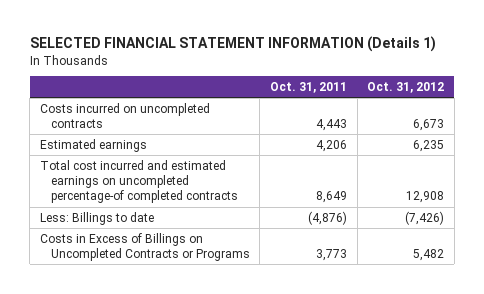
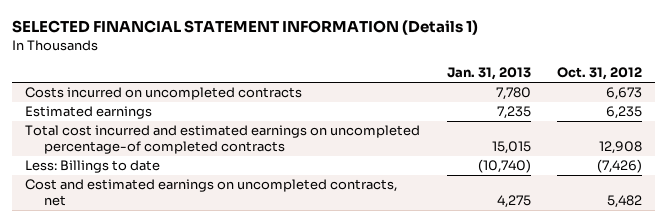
[269,82,347,94] Oct. 31, 2011 -> none
none -> [446,67,531,81] Jan. 31, 2013
[39,232,250,262] Costs in Excess of Billings on Uncompleted Contracts or Programs -> [25,179,398,206] Cost and estimated earnings on uncompleted contracts, net

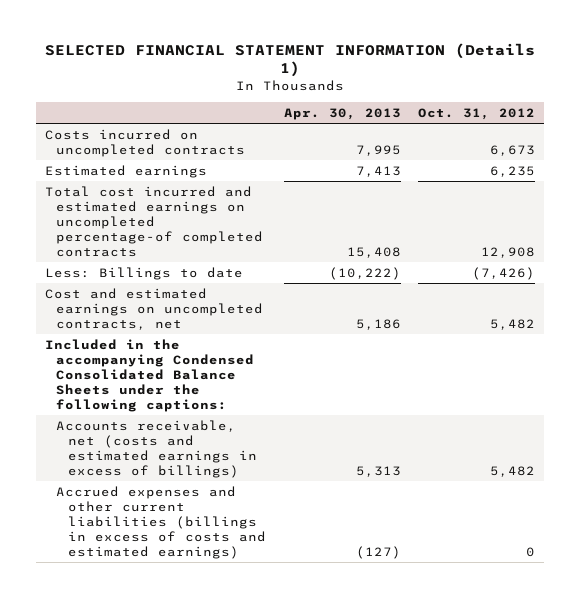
[446,67,531,81] Jan. 31, 2013 -> none
none -> [283,107,401,120] Apr. 30, 2013
none -> [44,338,255,412] Included in the accompanying Condensed Consolidated Balance Sheets under the following captions:
none -> [56,419,258,478] Accounts receivable, net (costs and estimated earnings in excess of billings)
none -> [56,485,267,559] Accrued expenses and other current liabilities (billings in excess of costs and estimated earnings)

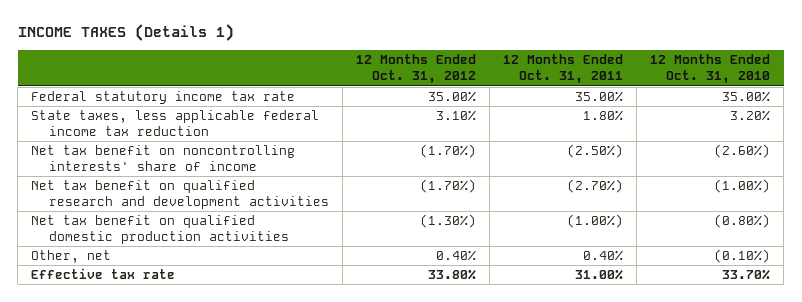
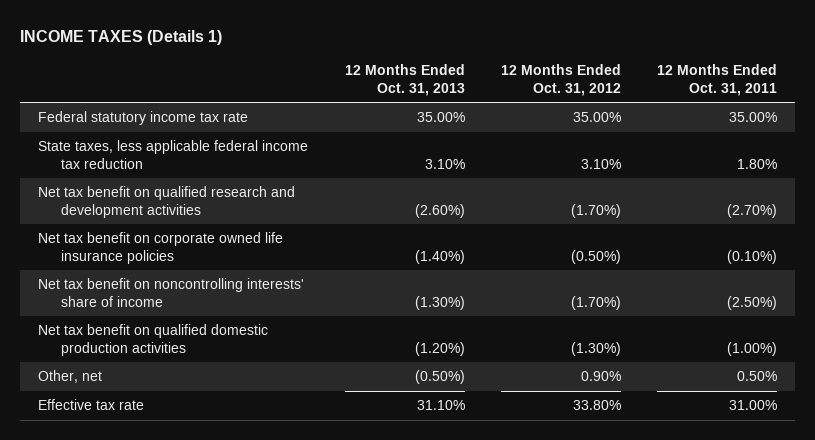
[650,54,771,84] 12 Months Ended Oct. 31, 2010 -> none
none -> [344,64,465,96] 12 Months Ended Oct. 31, 2013
none -> [38,232,284,264] Net tax benefit on corporate owned life insurance policies
[31,145,296,172] Net tax benefit on noncontrolling interests' share of income -> [38,278,305,307] Net tax benefit on noncontrolling interests' share of income
[436,250,477,262] 0.40% -> [580,371,621,382] 0.90%
[583,250,624,262] 0.40% -> [736,371,777,382] 0.50%

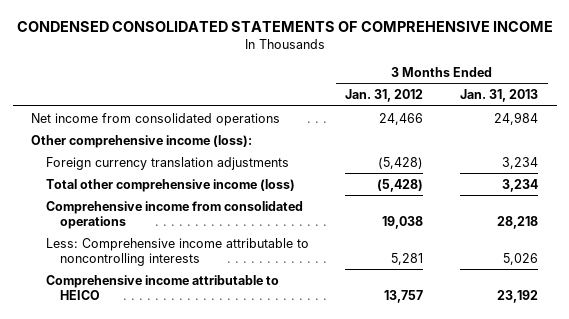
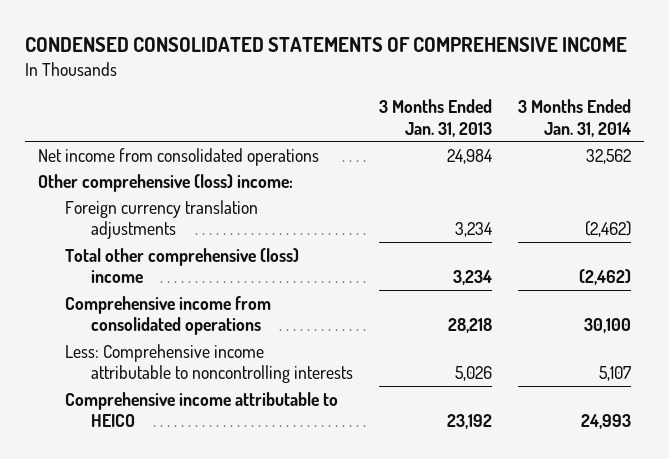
[345,89,424,103] Jan. 31, 2012 -> none
none -> [518,99,632,137] 3 Months Ended Jan. 31, 2014
[30,134,252,148] Other comprehensive income (loss): -> [37,173,293,192] Other comprehensive (loss) income:
[45,178,295,192] Total other comprehensive income (loss) -> [64,247,299,283] Total other comprehensive (loss) income

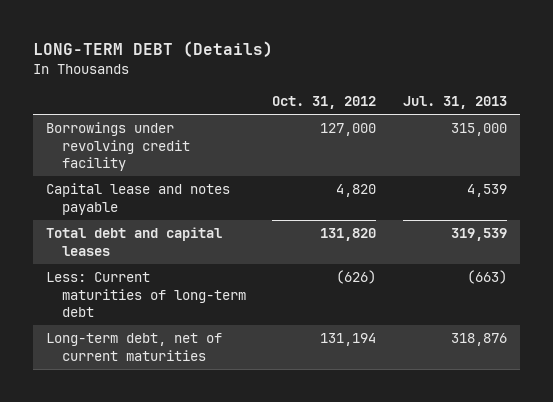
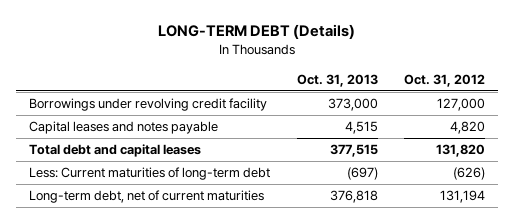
[402,95,507,109] Jul. 31, 2013 -> none
none -> [296,73,378,87] Oct. 31, 2013
[45,183,230,215] Capital lease and notes payable -> [29,121,219,135] Capital leases and notes payable

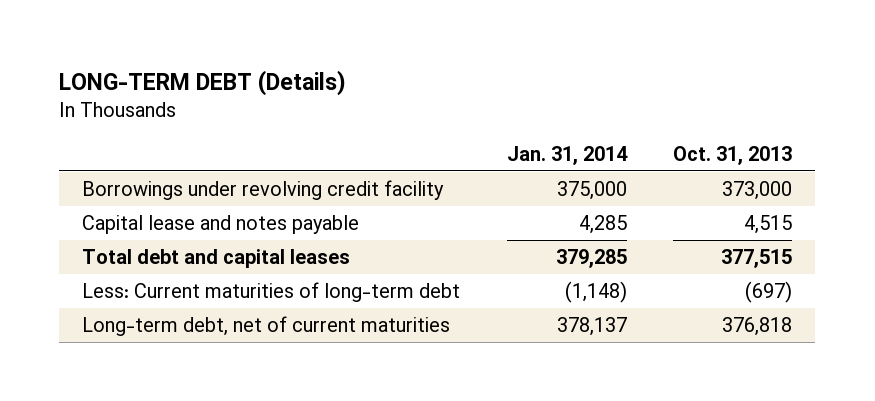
[404,73,486,87] Oct. 31, 2012 -> none
none -> [506,146,628,166] Jan. 31, 2014
[29,121,219,135] Capital leases and notes payable -> [82,215,360,235] Capital lease and notes payable

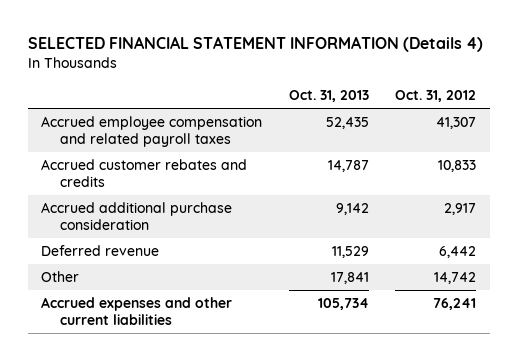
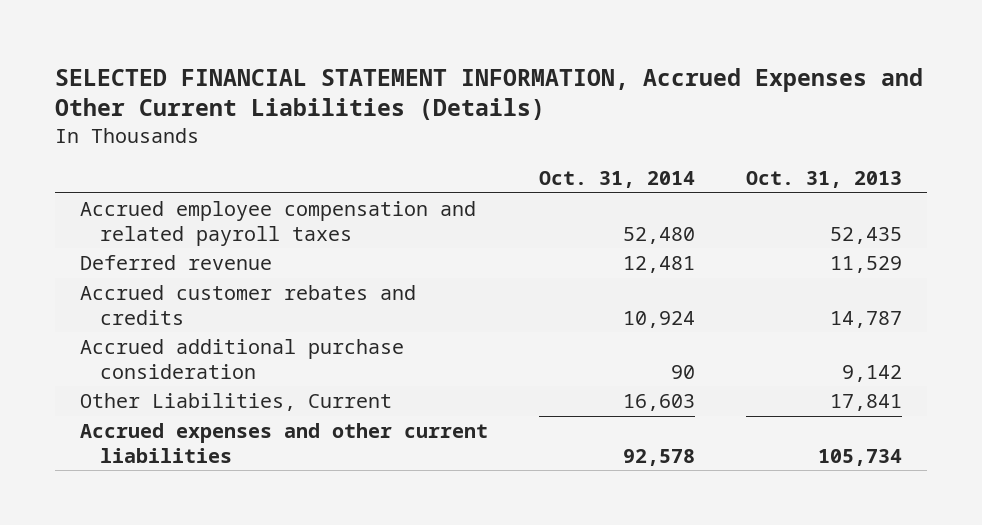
[27,36,483,53] SELECTED FINANCIAL STATEMENT INFORMATION (Details 4) -> [54,67,923,121] SELECTED FINANCIAL STATEMENT INFORMATION, Accrued Expenses and Other Current Liabilities (Details)
[395,90,477,103] Oct. 31, 2012 -> none
none -> [538,171,695,189] Oct. 31, 2014
[41,245,160,257] Deferred revenue -> [80,255,273,271] Deferred revenue
[41,271,80,283] Other -> [80,393,393,412] Other Liabilities, Current

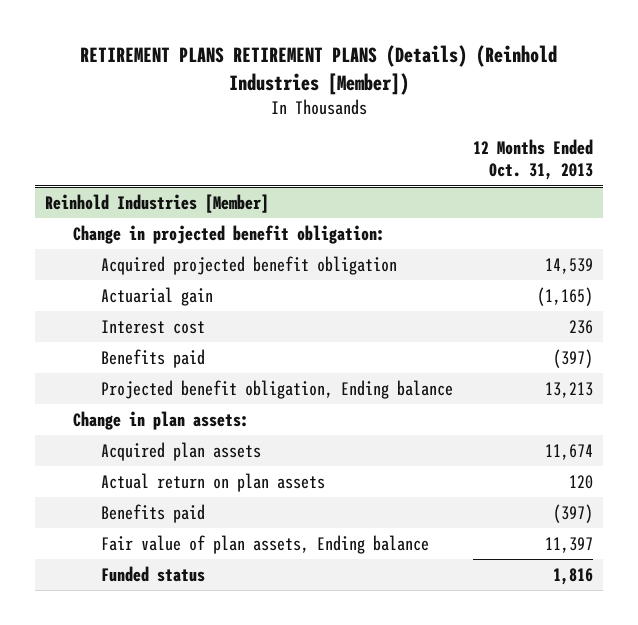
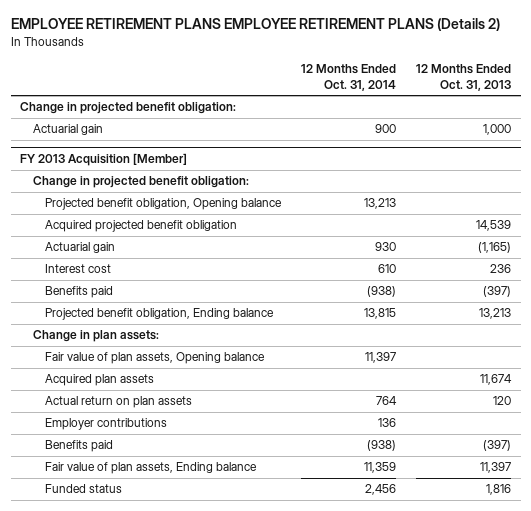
[79,45,557,96] RETIREMENT PLANS RETIREMENT PLANS (Details) (Reinhold Industries [Member]) -> [10,18,500,32] EMPLOYEE RETIREMENT PLANS EMPLOYEE RETIREMENT PLANS (Details 2)
none -> [300,64,396,91] 12 Months Ended Oct. 31, 2014
[44,193,269,213] Reinhold Industries [Member] -> none
none -> [32,124,103,136] Actuarial gain
none -> [20,153,188,167] FY 2013 Acquisition [Member]
none -> [32,176,249,189] Change in projected benefit obligation:
none -> [45,198,283,211] Projected benefit obligation, Opening balance
none -> [45,352,266,365] Fair value of plan assets, Opening balance
none -> [45,418,168,431] Employer contributions

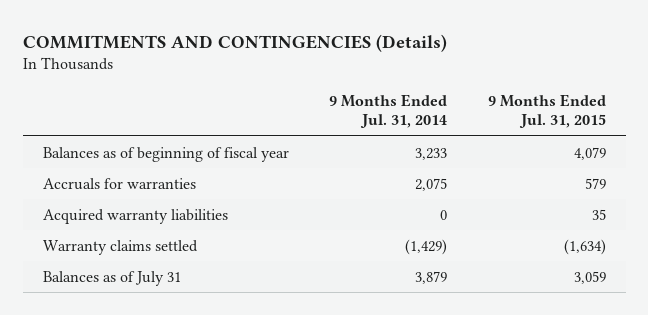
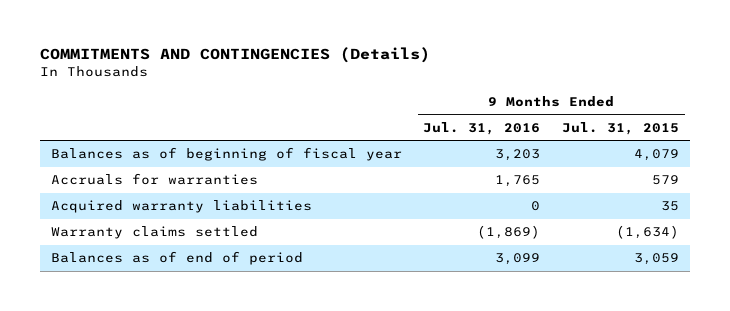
[329,94,448,129] 9 Months Ended Jul. 31, 2014 -> none
none -> [423,121,541,135] Jul. 31, 2016
[42,270,181,286] Balances as of July 31 -> [50,251,303,266] Balances as of end of period

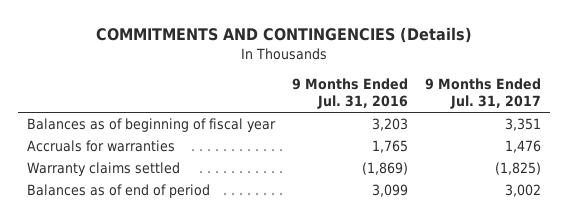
[562,121,680,135] Jul. 31, 2015 -> none
none -> [425,77,542,110] 9 Months Ended Jul. 31, 2017
[50,200,312,214] Acquired warranty liabilities -> none

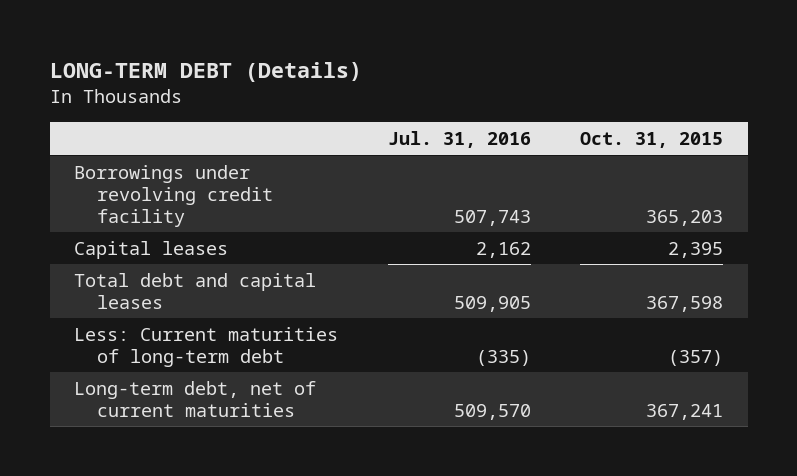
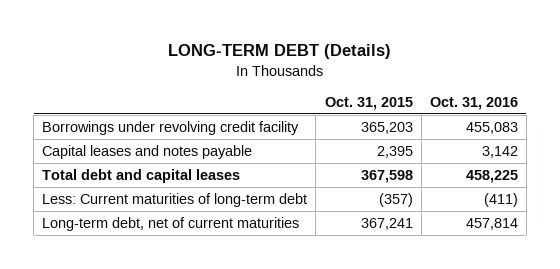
[387,130,531,148] Jul. 31, 2016 -> none
none -> [429,97,518,111] Oct. 31, 2016
[74,240,229,259] Capital leases -> [42,144,253,159] Capital leases and notes payable

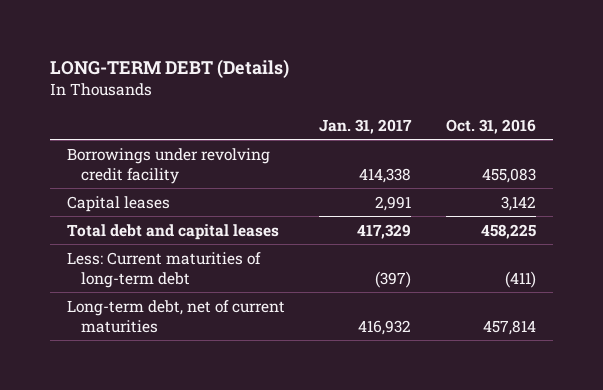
[324,97,413,111] Oct. 31, 2015 -> none
none -> [319,118,413,134] Jan. 31, 2017
[42,144,253,159] Capital leases and notes payable -> [67,195,171,212] Capital leases

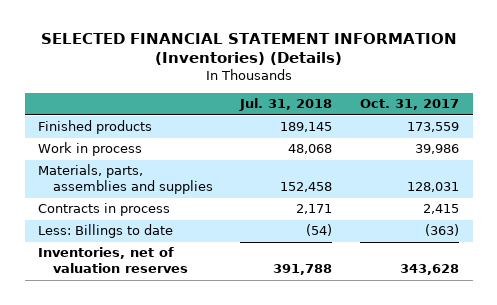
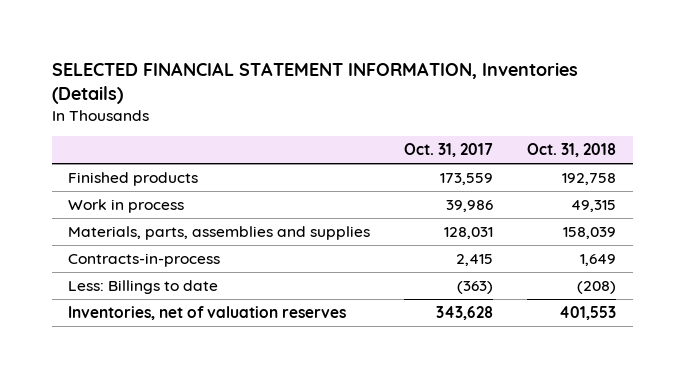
[40,32,457,66] SELECTED FINANCIAL STATEMENT INFORMATION (Inventories) (Details) -> [51,61,578,104] SELECTED FINANCIAL STATEMENT INFORMATION, Inventories (Details)
[239,98,333,112] Jul. 31, 2018 -> none
none -> [526,143,616,158] Oct. 31, 2018
[38,203,171,217] Contracts in process -> [68,252,221,267] Contracts-in-process

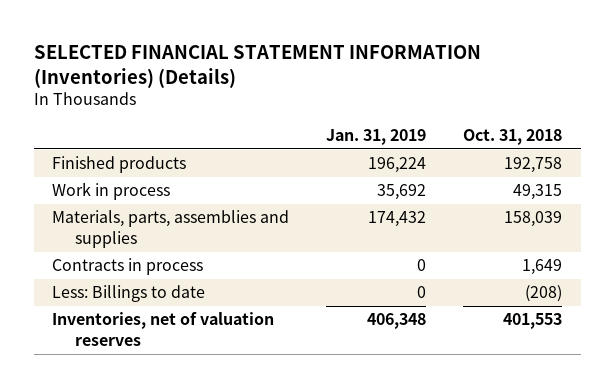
[51,61,578,104] SELECTED FINANCIAL STATEMENT INFORMATION, Inventories (Details) -> [33,44,481,88] SELECTED FINANCIAL STATEMENT INFORMATION (Inventories) (Details)
[404,143,494,158] Oct. 31, 2017 -> none
none -> [326,128,427,145] Jan. 31, 2019
[68,252,221,267] Contracts-in-process -> [52,258,204,276] Contracts in process

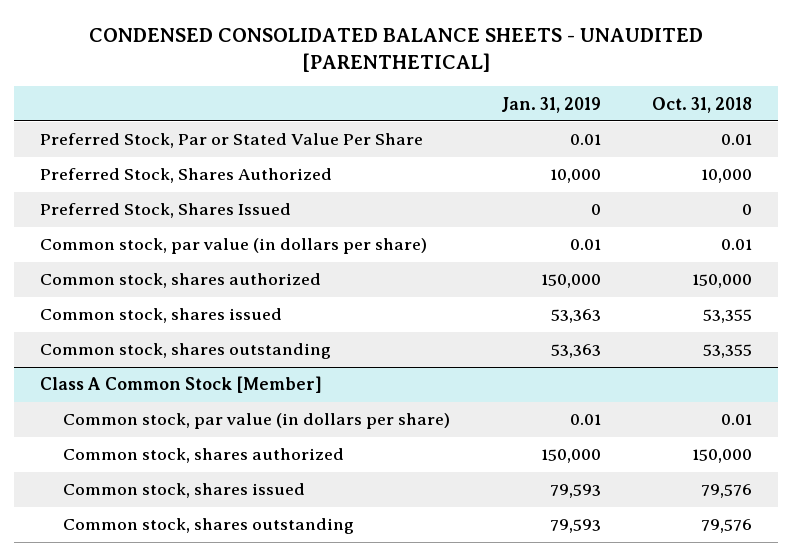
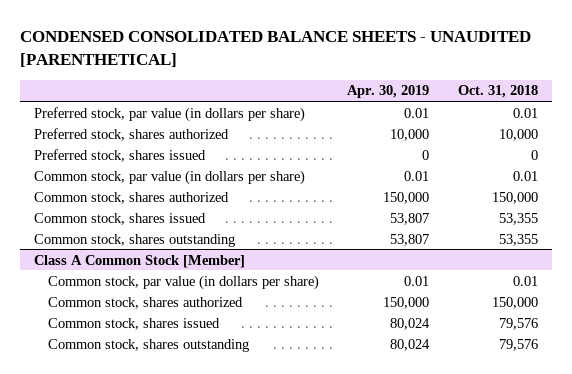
[501,96,602,113] Jan. 31, 2019 -> none
none -> [347,85,430,99] Apr. 30, 2019
[39,133,423,149] Preferred Stock, Par or Stated Value Per Share -> [33,106,305,122] Preferred stock, par value (in dollars per share)
[39,168,332,184] Preferred Stock, Shares Authorized -> [33,127,229,141] Preferred stock, shares authorized
[39,203,291,219] Preferred Stock, Shares Issued -> [33,148,206,162] Preferred stock, shares issued

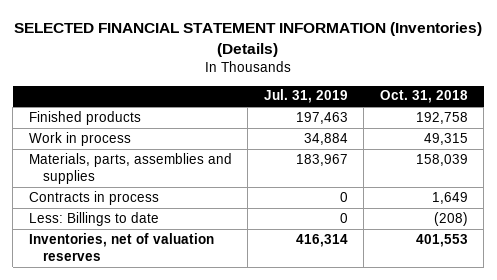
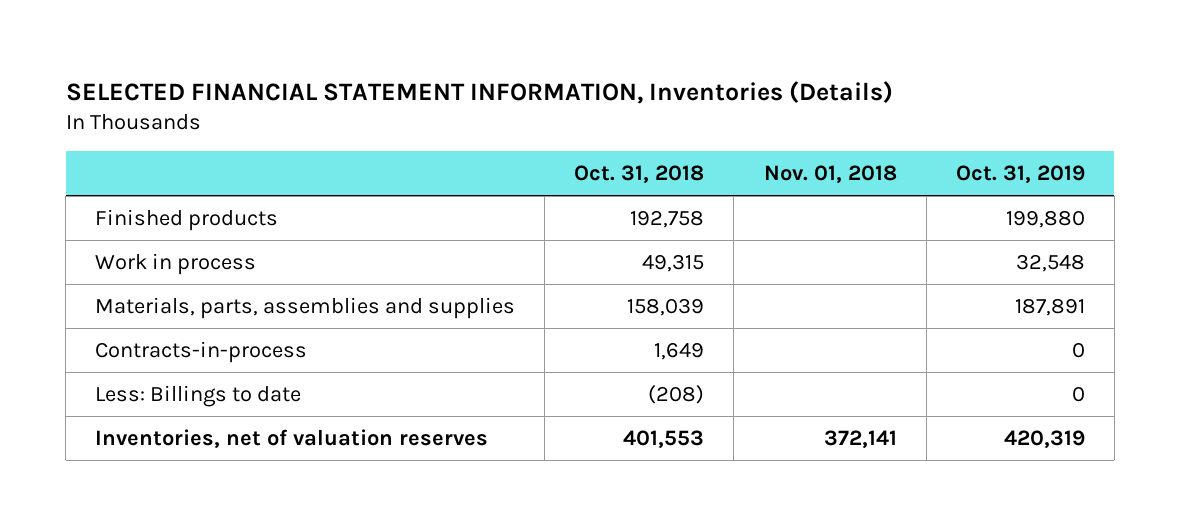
[14,22,483,58] SELECTED FINANCIAL STATEMENT INFORMATION (Inventories) (Details) -> [65,80,893,104] SELECTED FINANCIAL STATEMENT INFORMATION, Inventories (Details)
[263,89,348,104] Jul. 31, 2019 -> none
none -> [763,164,897,183] Nov. 01, 2018
none -> [955,164,1085,183] Oct. 31, 2019
[28,190,159,205] Contracts in process -> [95,341,308,364] Contracts-in-process

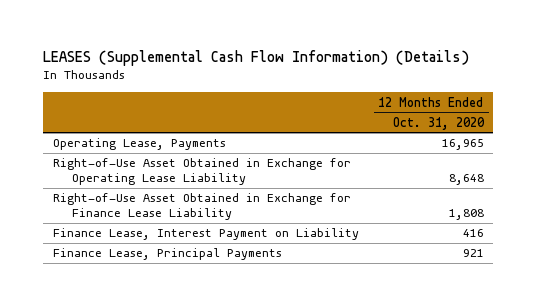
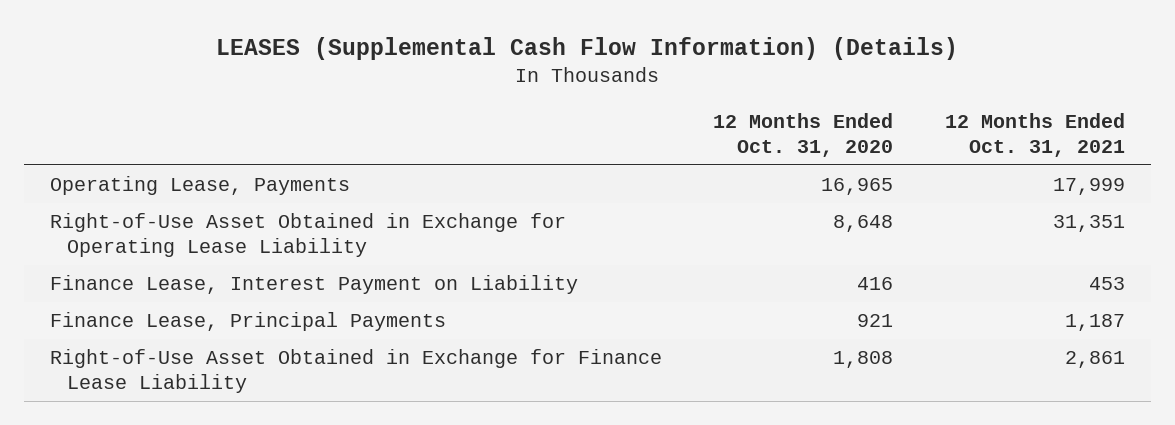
none -> [944,112,1125,157] 12 Months Ended Oct. 31, 2021
[52,193,351,221] Right-of-Use Asset Obtained in Exchange for Finance Lease Liability -> [49,349,662,394] Right-of-Use Asset Obtained in Exchange for Finance Lease Liability

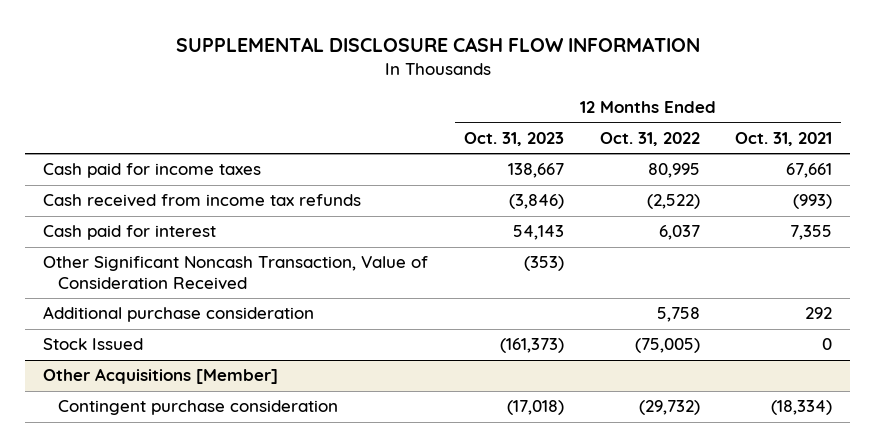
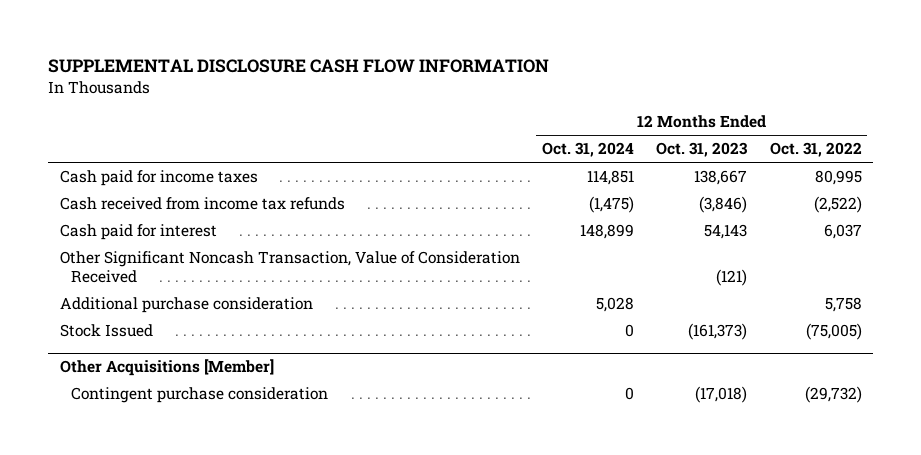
[735,131,833,146] Oct. 31, 2021 -> none
none -> [542,142,635,158] Oct. 31, 2024
[523,256,564,272] (353) -> [716,268,748,286] (121)

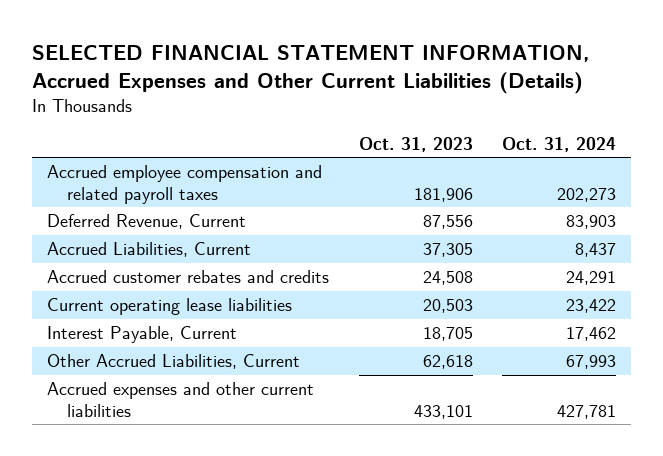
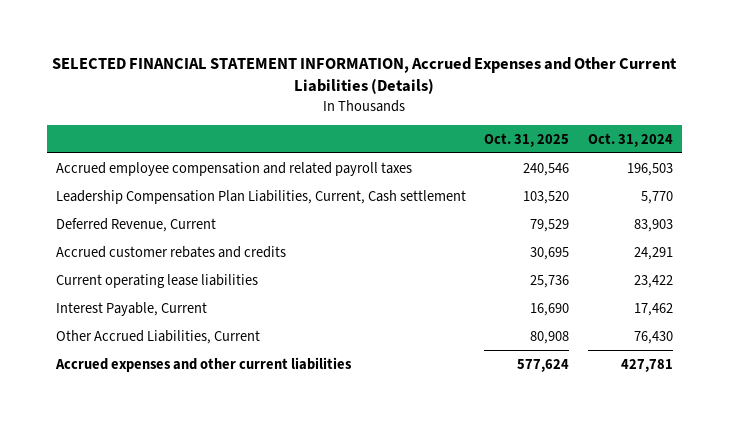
[358,136,473,152] Oct. 31, 2023 -> none
none -> [484,132,570,147] Oct. 31, 2025
[557,187,617,202] 202,273 -> [627,162,674,176] 196,503
none -> [55,189,466,204] Leadership Compensation Plan Liabilities, Current, Cash settlement
[47,242,252,258] Accrued Liabilities, Current -> none
[566,355,617,370] 67,993 -> [634,330,674,344] 76,430

